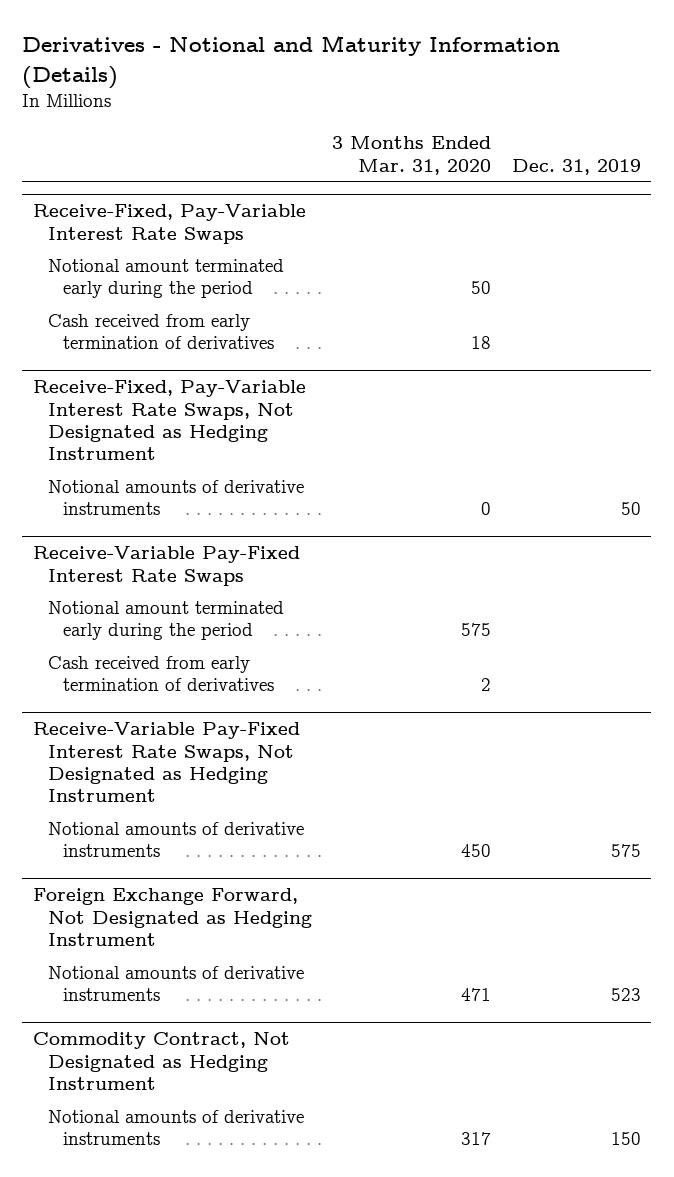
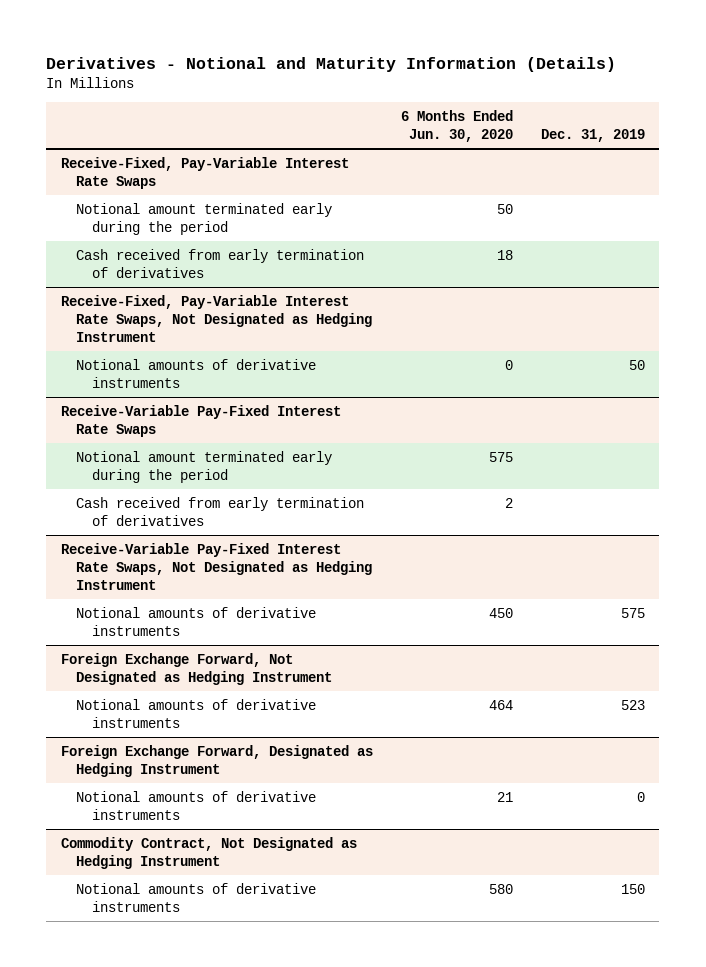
[332,136,492,175] 3 Months Ended Mar. 31, 2020 -> none
none -> [400,109,513,142] 6 Months Ended Jun. 30, 2020
none -> [60,744,373,777] Foreign Exchange Forward, Designated as Hedging Instrument
none -> [76,790,317,820] Notional amounts of derivative instruments

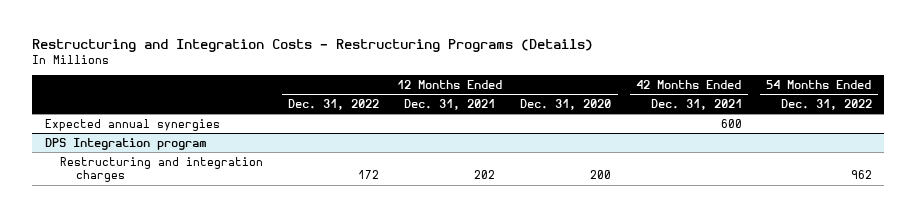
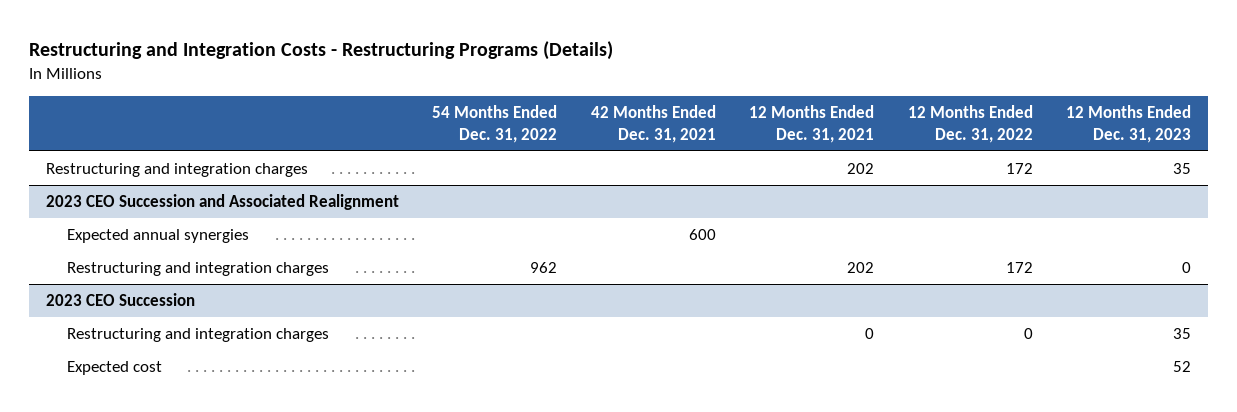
[520,99,612,111] Dec. 31, 2020 -> none
none -> [1066,104,1192,143] 12 Months Ended Dec. 31, 2023
[44,118,220,131] Expected annual synergies -> none
none -> [45,162,308,177] Restructuring and integration charges
[44,137,207,150] DPS Integration program -> [45,193,399,210] 2023 CEO Succession and Associated Realignment
none -> [66,228,249,243] Expected annual synergies
none -> [45,292,195,306] 2023 CEO Succession
none -> [66,327,329,342] Restructuring and integration charges
none -> [66,360,162,375] Expected cost

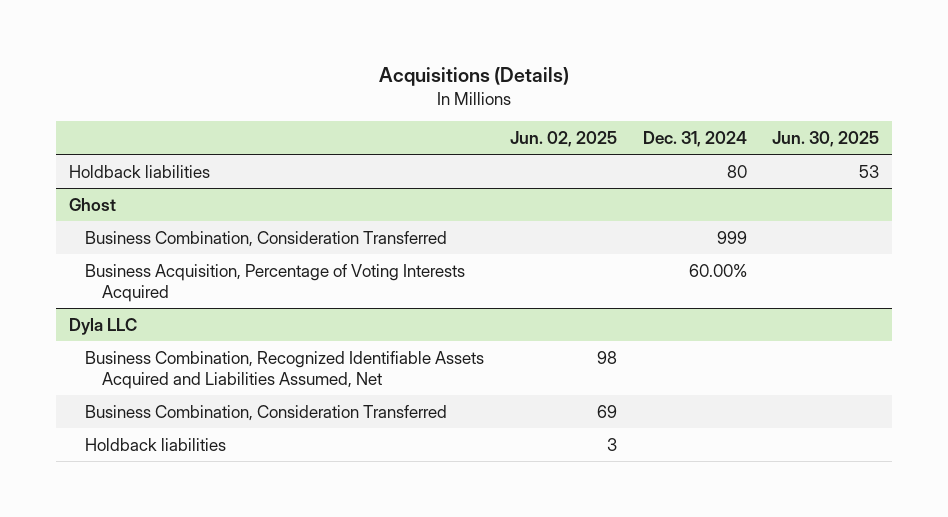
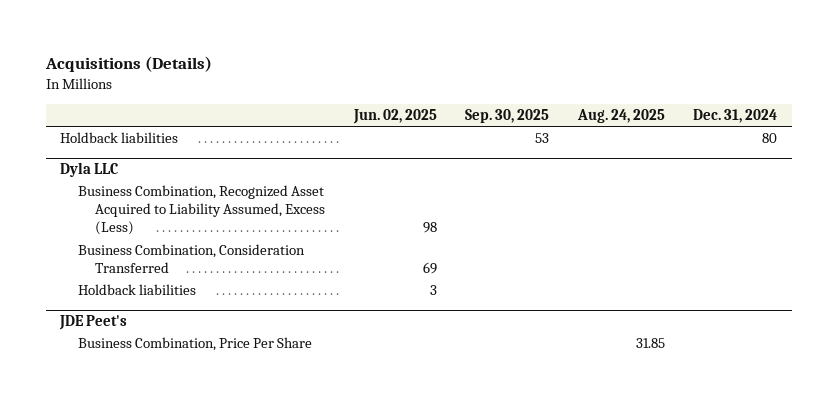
[772,131,880,148] Jun. 30, 2025 -> none
none -> [465,109,550,124] Sep. 30, 2025
none -> [576,109,665,124] Aug. 24, 2025
[68,197,116,211] Ghost -> none
[85,230,448,247] Business Combination, Consideration Transferred -> none
[85,263,466,302] Business Acquisition, Percentage of Voting Interests Acquired -> none
[85,350,485,389] Business Combination, Recognized Identifiable Assets Acquired and Liabilities Assumed, Net -> [77,185,326,236] Business Combination, Recognized Asset Acquired to Liability Assumed, Excess (Less)
none -> [59,315,128,331] JDE Peet's
none -> [77,337,312,352] Business Combination, Price Per Share

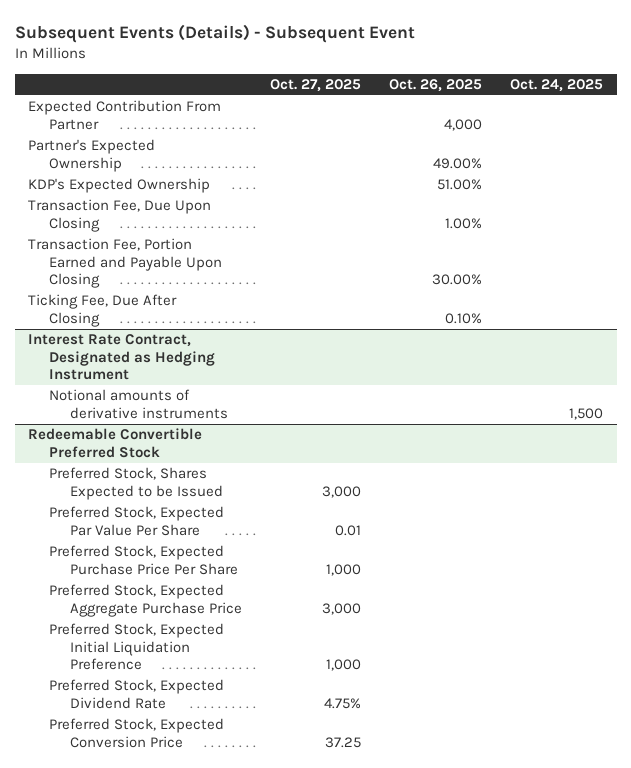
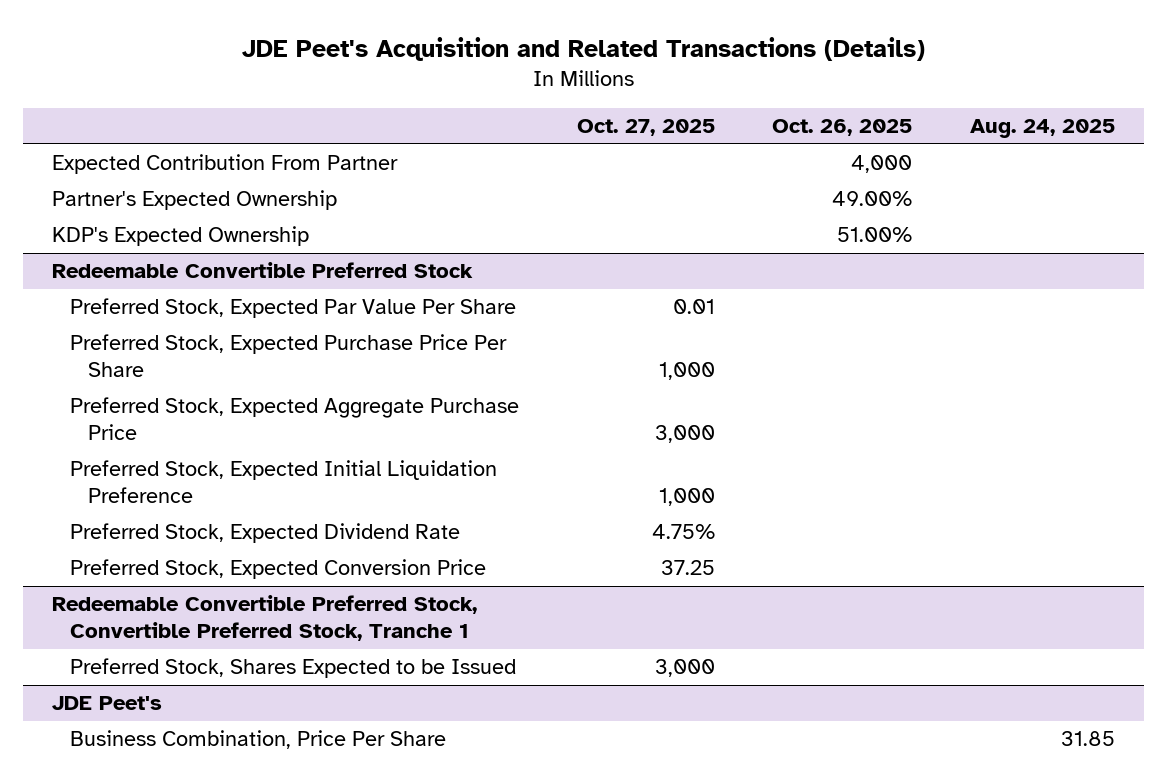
[14,24,415,44] Subsequent Events (Details) - Subsequent Event -> [241,36,925,61] JDE Peet's Acquisition and Related Transactions (Details)
[509,79,603,93] Oct. 24, 2025 -> none
none -> [969,119,1115,139] Aug. 24, 2025
[28,199,212,232] Transaction Fee, Due Upon Closing -> none
[28,238,223,289] Transaction Fee, Portion Earned and Payable Upon Closing -> none
[28,294,178,327] Ticking Fee, Due After Closing -> none
[28,334,216,381] Interest Rate Contract, Designated as Hedging Instrument -> none
[49,389,229,419] Notional amounts of derivative instruments -> none
[49,467,224,500] Preferred Stock, Shares Expected to be Issued -> none
none -> [52,595,478,642] Redeemable Convertible Preferred Stock, Convertible Preferred Stock, Tranche 1
none -> [70,658,517,679] Preferred Stock, Shares Expected to be Issued
none -> [52,696,163,711] JDE Peet's
none -> [70,730,447,750] Business Combination, Price Per Share

